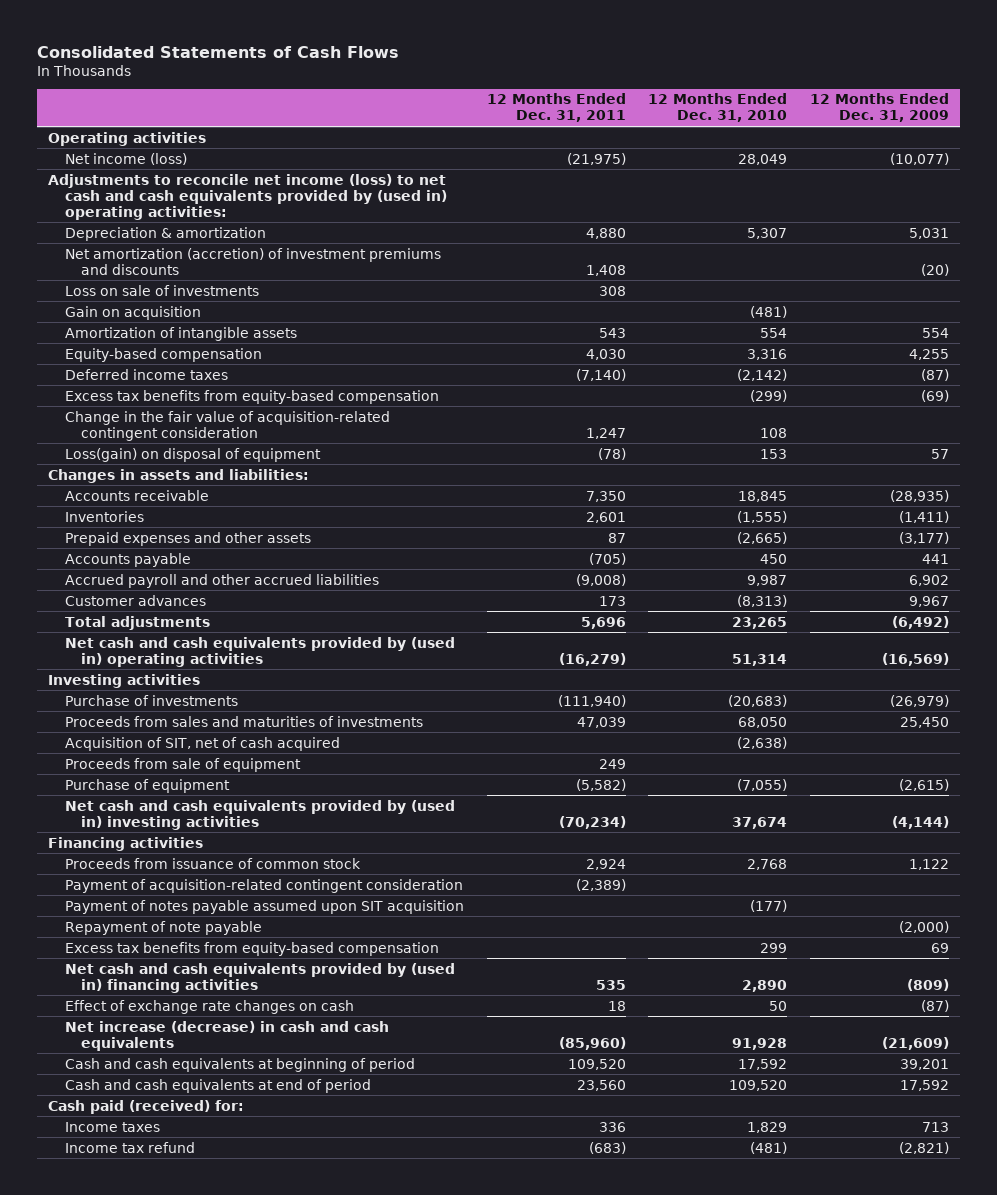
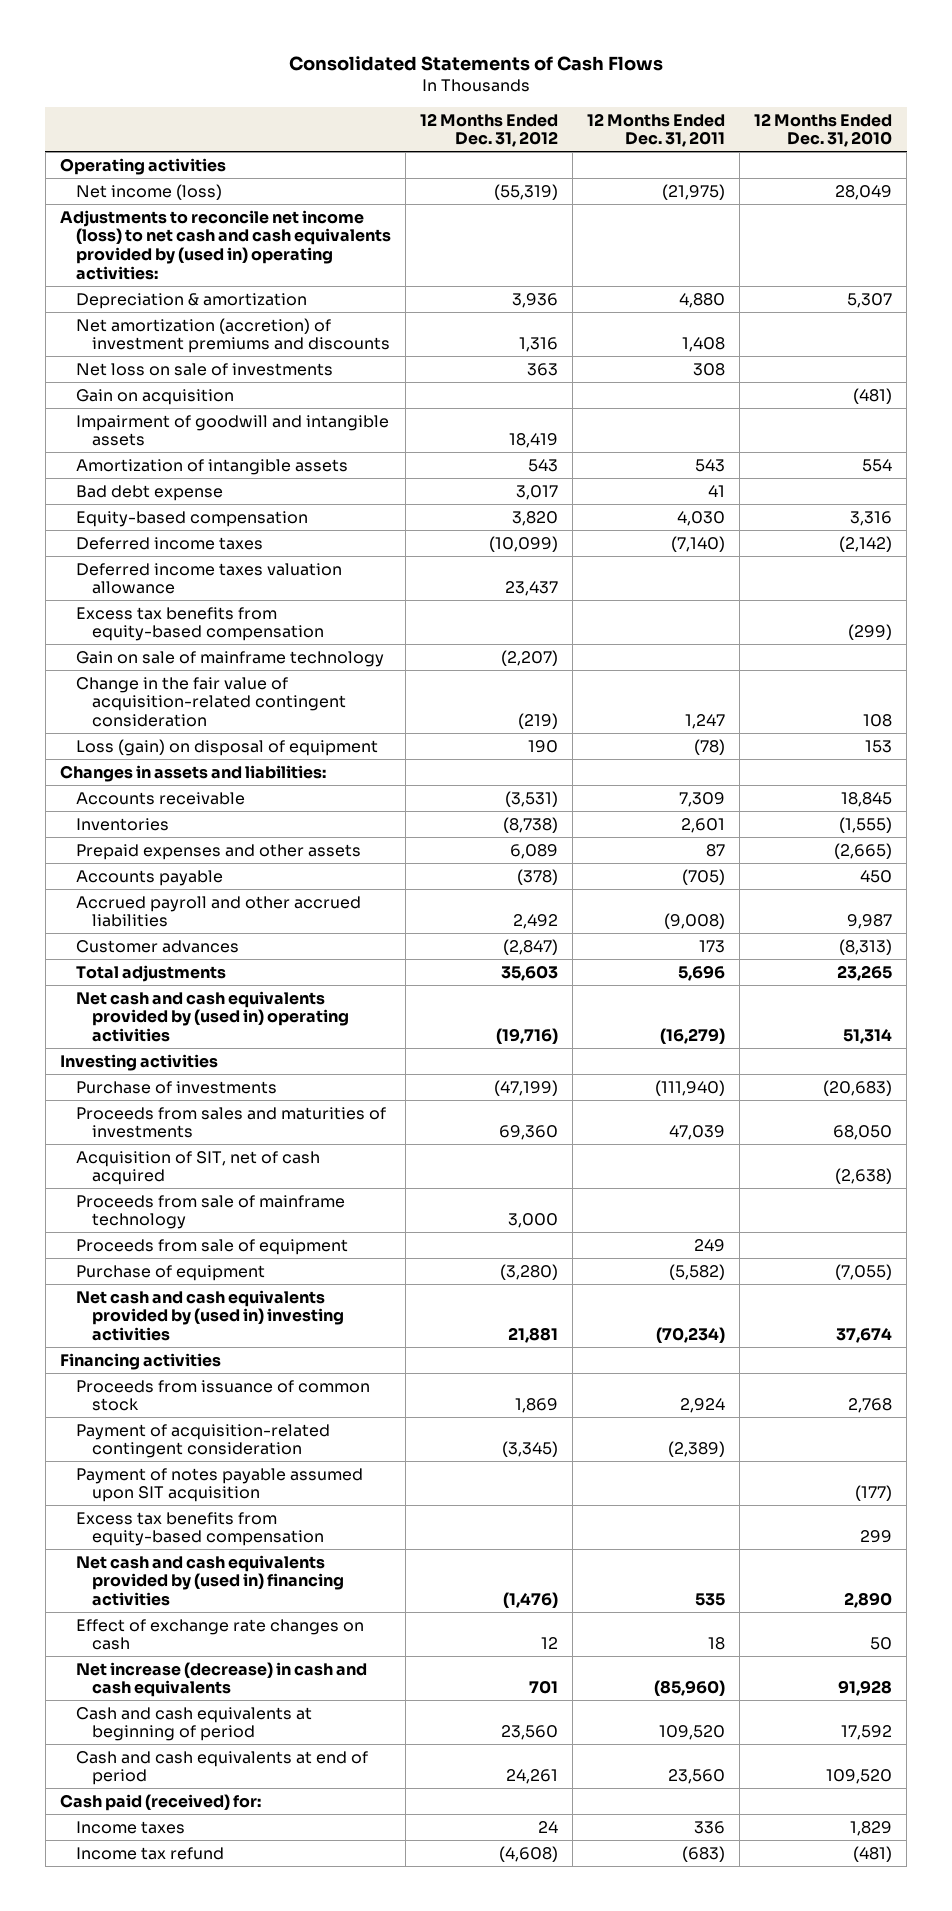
[809,93,949,123] 12 Months Ended Dec. 31, 2009 -> none
none -> [420,112,559,148] 12 Months Ended Dec. 31, 2012
[64,284,259,296] Loss on sale of investments -> [75,362,333,376] Net loss on sale of investments
none -> [75,414,389,447] Impairment of goodwill and intangible assets
none -> [75,484,223,501] Bad debt expense
none -> [75,562,342,595] Deferred income taxes valuation allowance
none -> [75,650,384,667] Gain on sale of mainframe technology
[64,447,321,462] Loss(gain) on disposal of equipment -> [75,738,378,756] Loss (gain) on disposal of equipment
[585,490,626,502] 7,350 -> [679,791,726,807] 7,309
none -> [75,1194,345,1230] Proceeds from sale of mainframe technology
[64,920,262,935] Repayment of note payable -> none

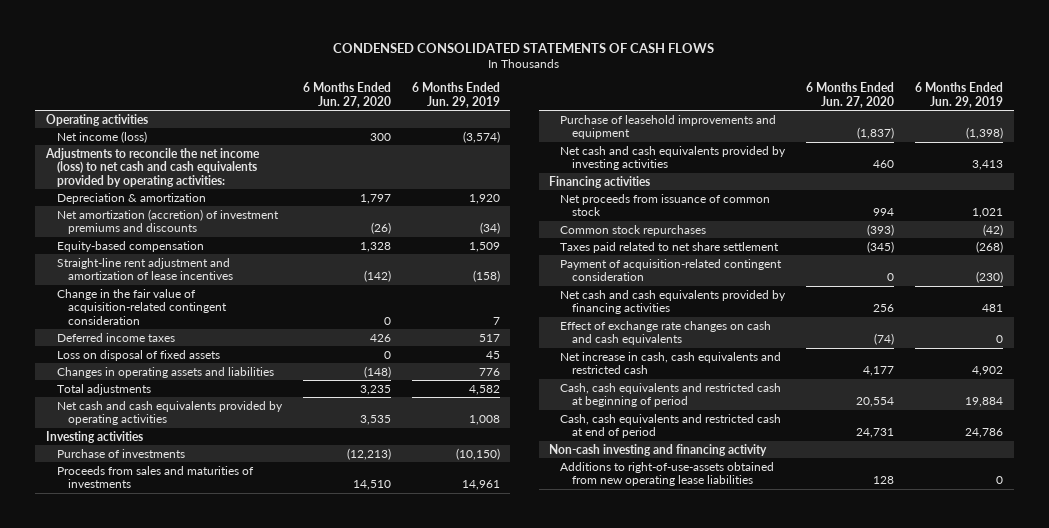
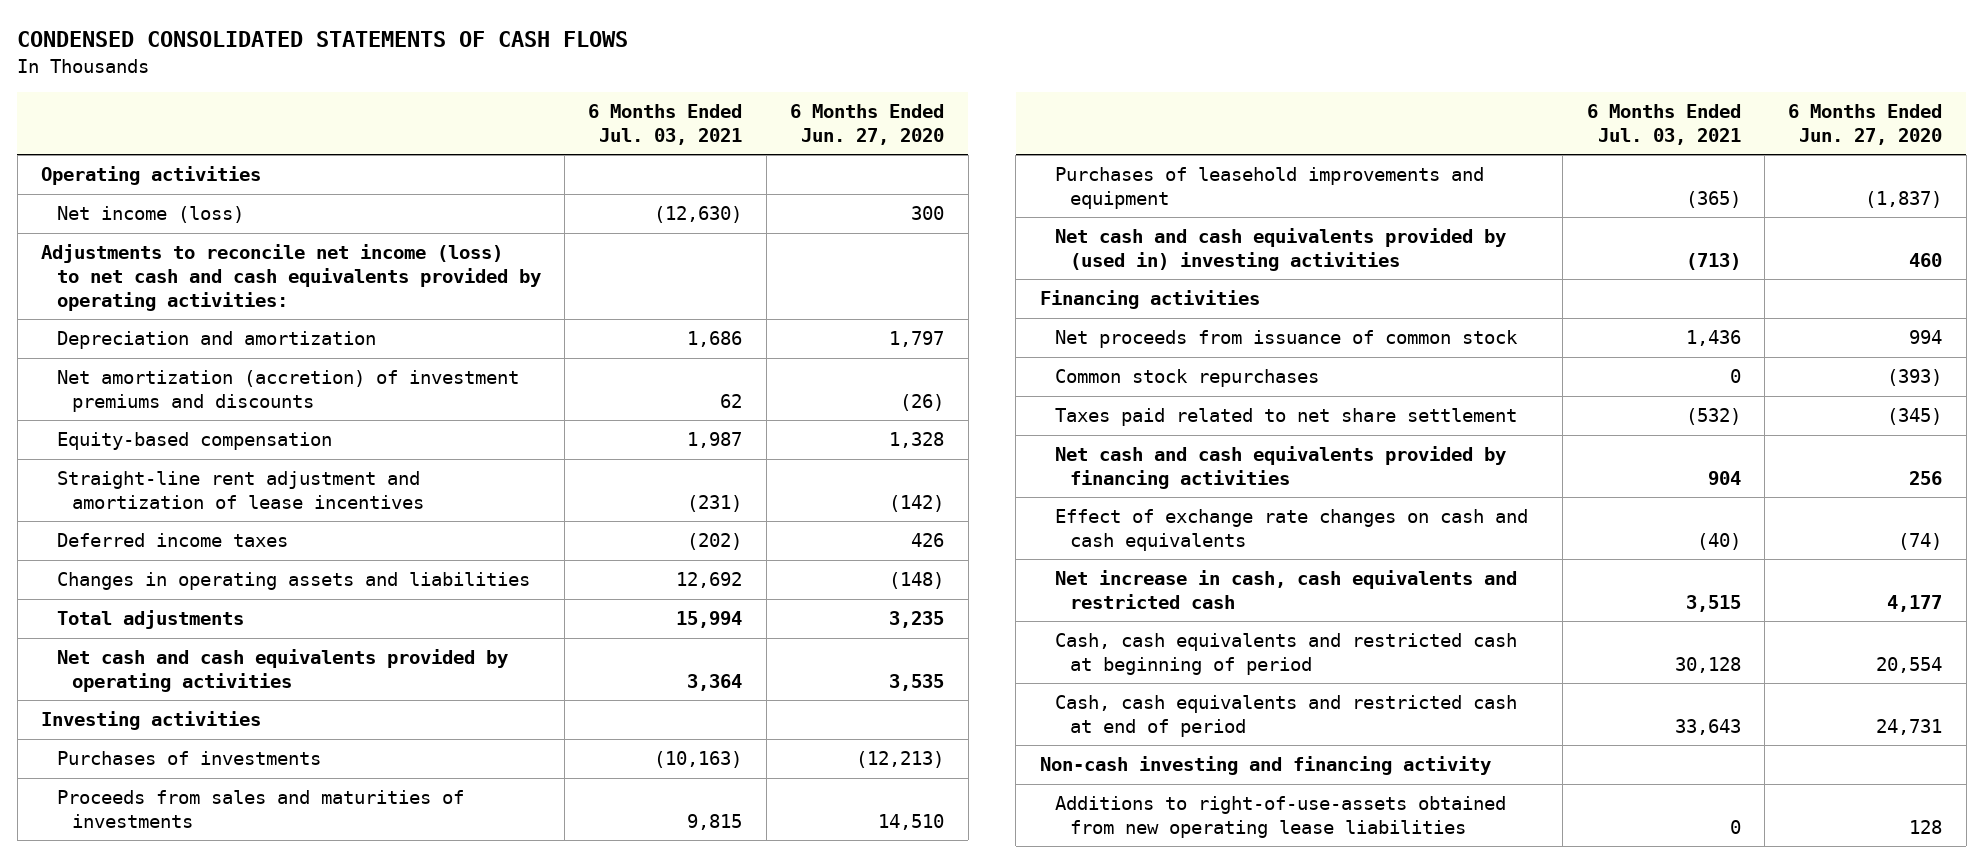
[411,81,500,108] 6 Months Ended Jun. 29, 2019 -> none
none -> [588,103,743,145] 6 Months Ended Jul. 03, 2021
[44,147,260,187] Adjustments to reconcile the net income (loss) to net cash and cash equivalents provided by operating activities: -> [41,244,541,311] Adjustments to reconcile net income (loss) to net cash and cash equivalents provided by operating activities:
[56,192,206,204] Depreciation & amortization -> [56,331,376,350] Depreciation and amortization
[56,288,227,325] Change in the fair value of acquisition-related contingent consideration -> none
[56,349,220,361] Loss on disposal of fixed assets -> none
[56,448,185,458] Purchase of investments -> [56,751,321,766] Purchases of investments
[560,114,777,140] Purchase of leasehold improvements and equipment -> [1054,167,1484,209] Purchases of leasehold improvements and equipment
[560,145,787,171] Net cash and cash equivalents provided by investing activities -> [1054,228,1506,271] Net cash and cash equivalents provided by (used in) investing activities
[560,258,783,282] Payment of acquisition-related contingent consideration -> none

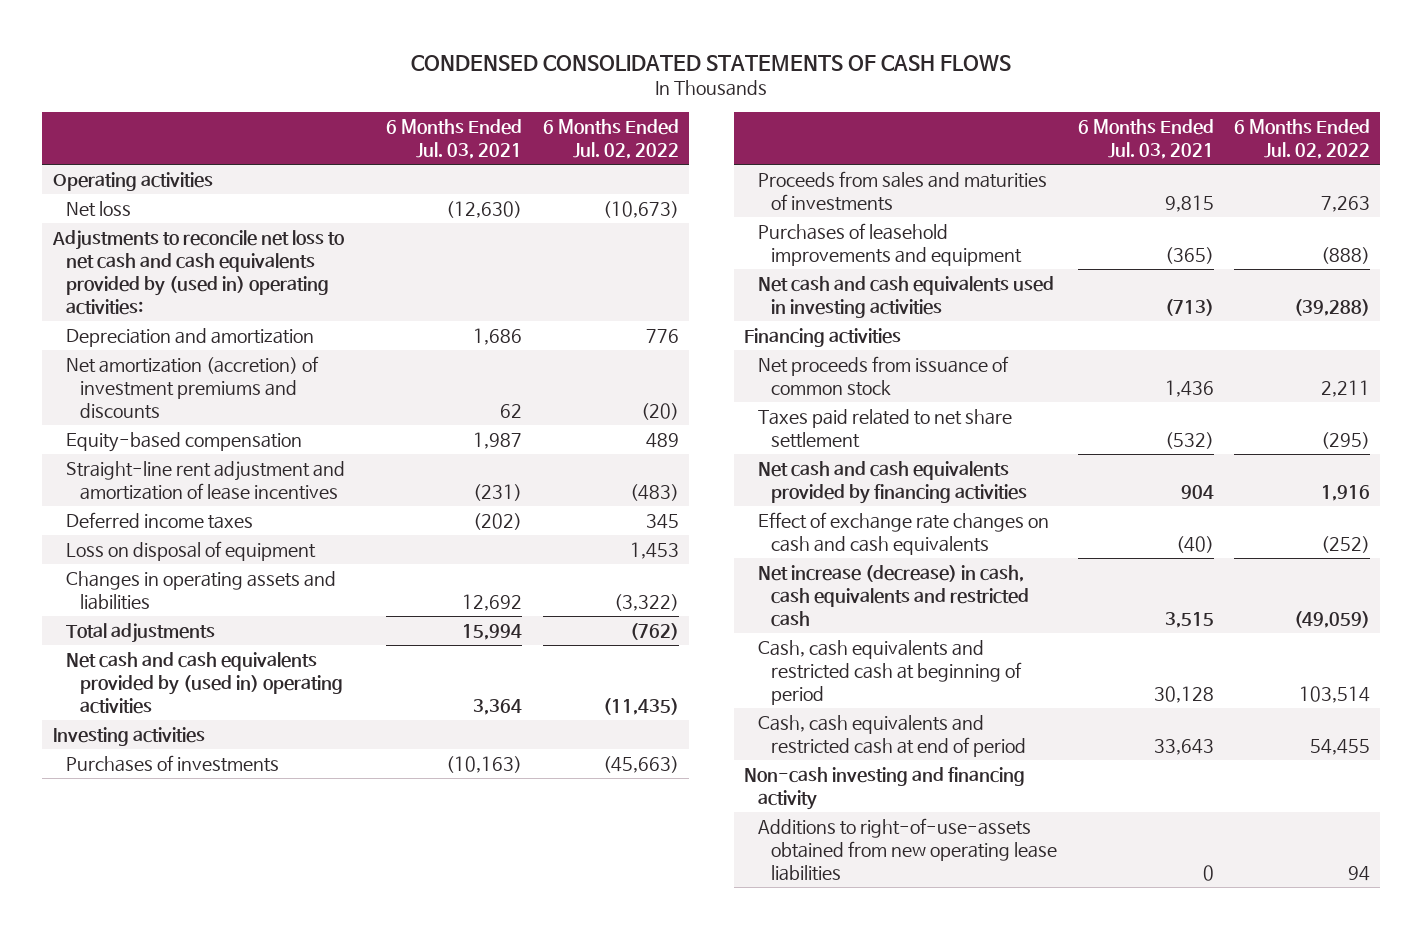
[790,103,945,145] 6 Months Ended Jun. 27, 2020 -> none
none -> [542,119,679,160] 6 Months Ended Jul. 02, 2022
[56,206,244,224] Net income (loss) -> [66,200,132,217] Net loss
[41,244,541,311] Adjustments to reconcile net income (loss) to net cash and cash equivalents provided by operating activities: -> [51,229,344,315] Adjustments to reconcile net loss to net cash and cash equivalents provided by (used in) operating activities:
none -> [66,540,317,561] Loss on disposal of equipment
[56,649,508,692] Net cash and cash equivalents provided by operating activities -> [66,651,344,714] Net cash and cash equivalents provided by (used in) operating activities
[1054,228,1506,271] Net cash and cash equivalents provided by (used in) investing activities -> [757,275,1054,318] Net cash and cash equivalents used in investing activities
[1054,369,1319,388] Common stock repurchases -> none
[1054,570,1517,609] Net increase in cash, cash equivalents and restricted cash -> [757,564,1030,627] Net increase (decrease) in cash, cash equivalents and restricted cash

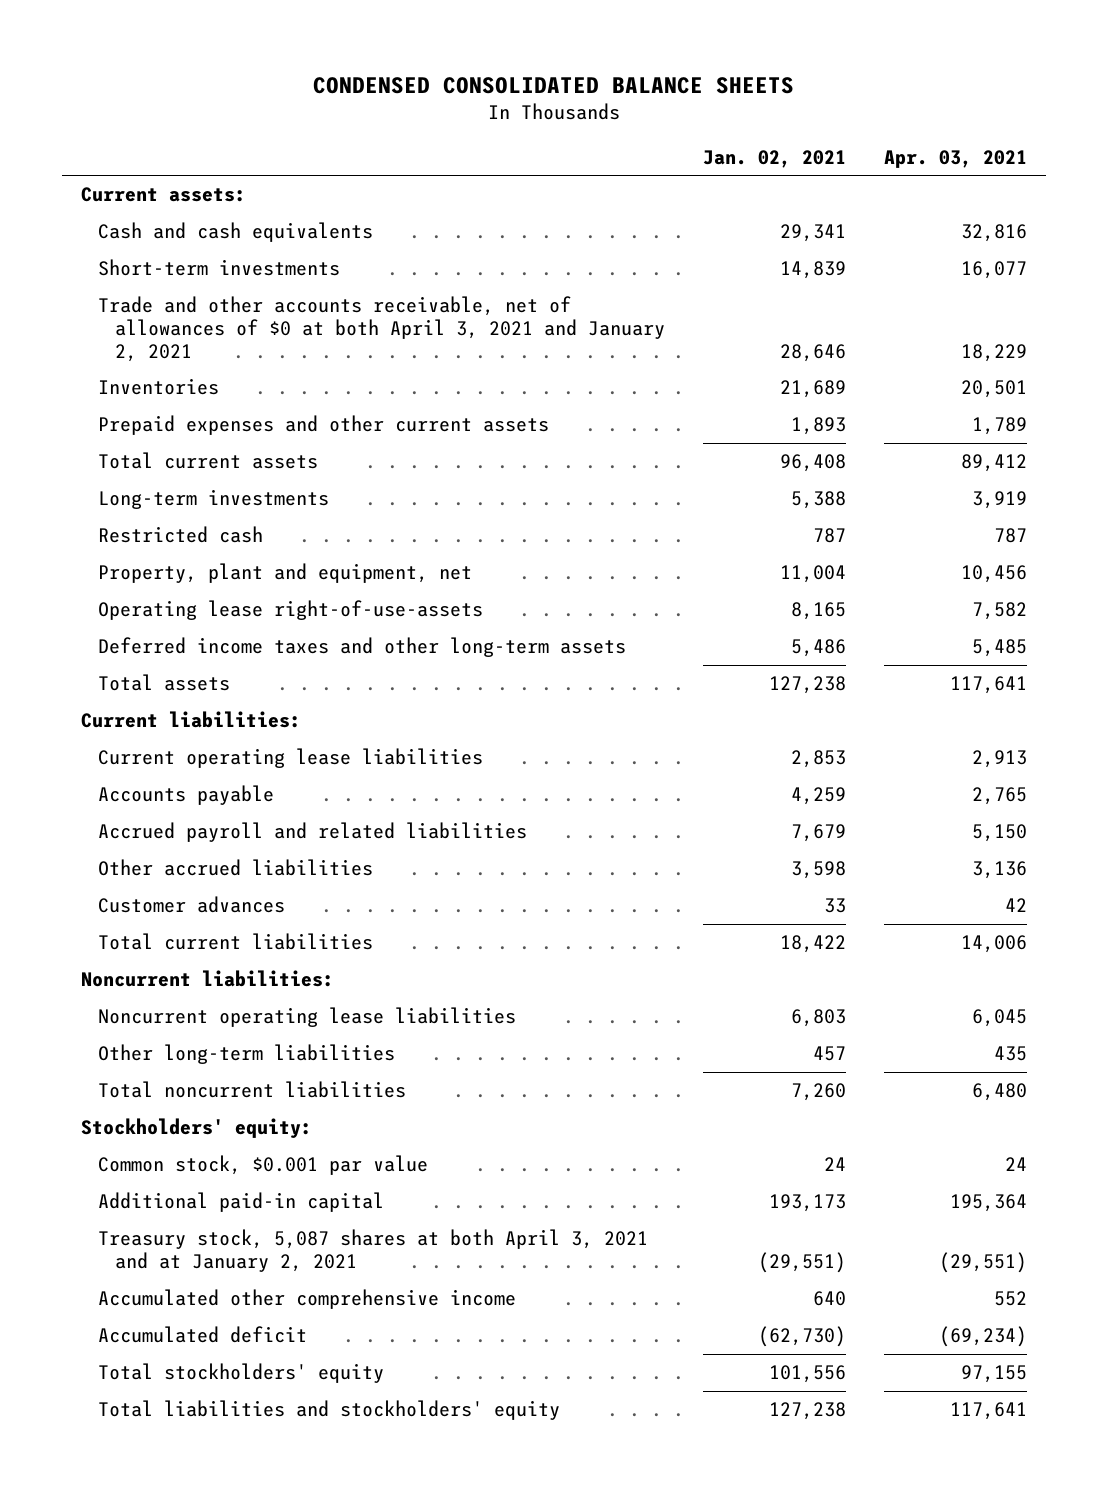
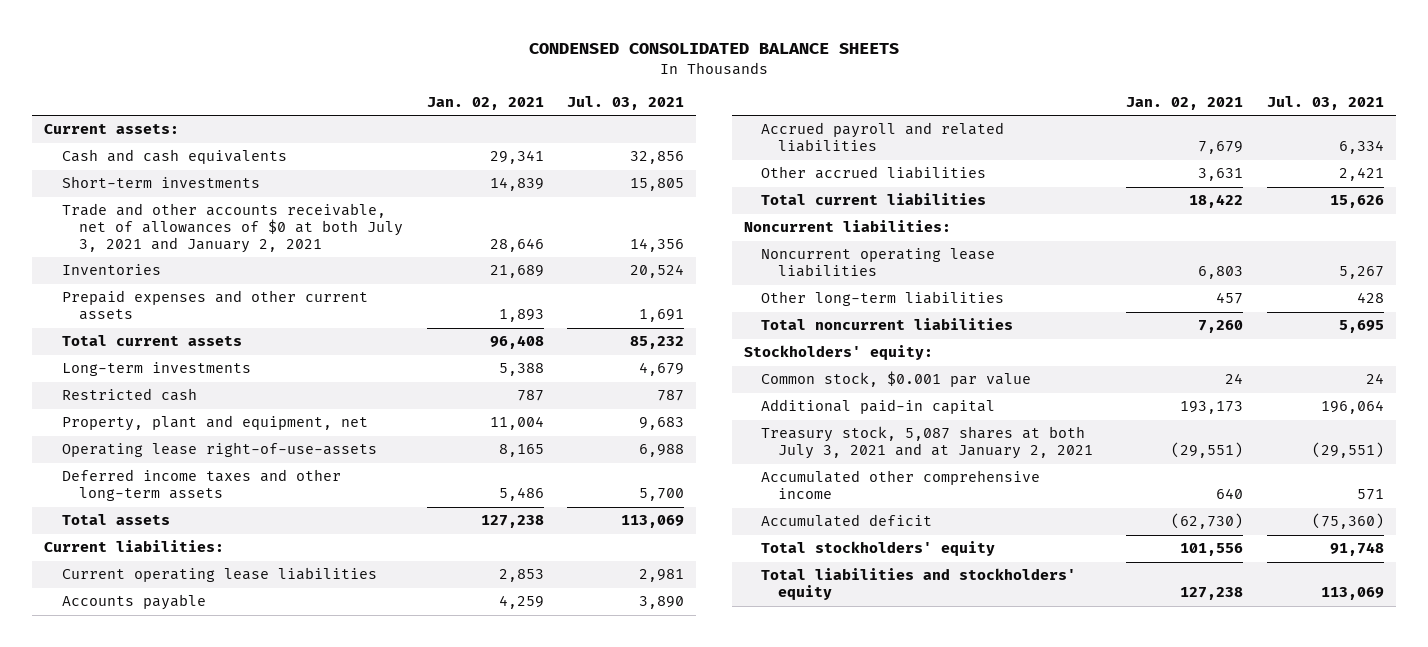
[883,149,1027,168] Apr. 03, 2021 -> none
none -> [567,95,685,110] Jul. 03, 2021
[98,296,666,362] Trade and other accounts receivable, net of allowances of $0 at both April 3, 2021 and January 2, 2021 -> [61,203,403,253] Trade and other accounts receivable, net of allowances of $0 at both July 3, 2021 and January 2, 2021
[98,896,286,914] Customer advances -> none
[791,861,847,880] 3,598 -> [1198,168,1244,182] 3,631
[98,1229,649,1273] Treasury stock, 5,087 shares at both April 3, 2021 and at January 2, 2021 -> [761,426,1094,460] Treasury stock, 5,087 shares at both July 3, 2021 and at January 2, 2021

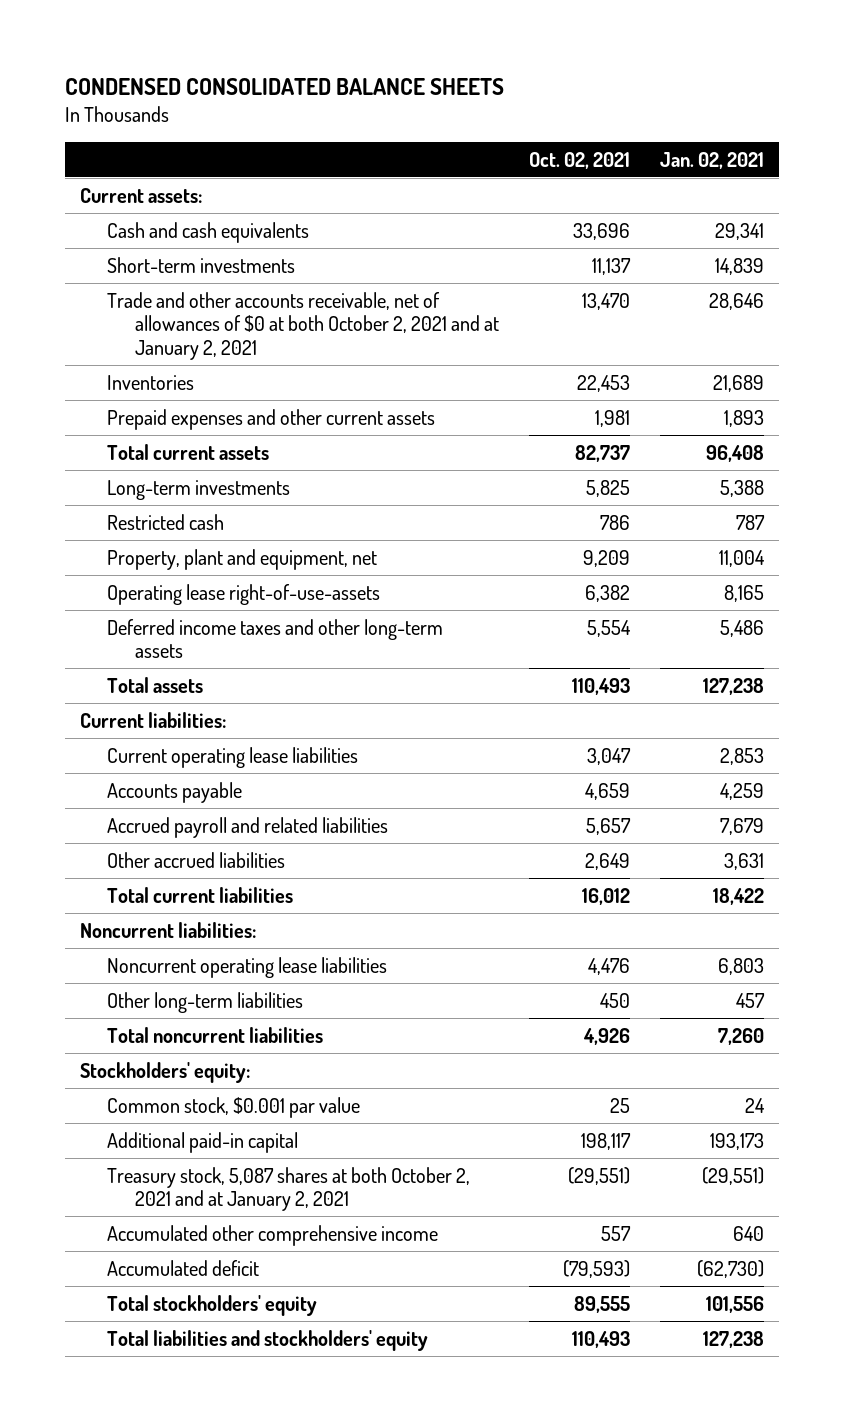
[567,95,685,110] Jul. 03, 2021 -> none
none -> [529,151,631,169] Oct. 02, 2021
[61,203,403,253] Trade and other accounts receivable, net of allowances of $0 at both July 3, 2021 and January 2, 2021 -> [107,291,500,361] Trade and other accounts receivable, net of allowances of $0 at both October 2, 2021 and at January 2, 2021
[761,426,1094,460] Treasury stock, 5,087 shares at both July 3, 2021 and at January 2, 2021 -> [107,1166,471,1212] Treasury stock, 5,087 shares at both October 2, 2021 and at January 2, 2021

